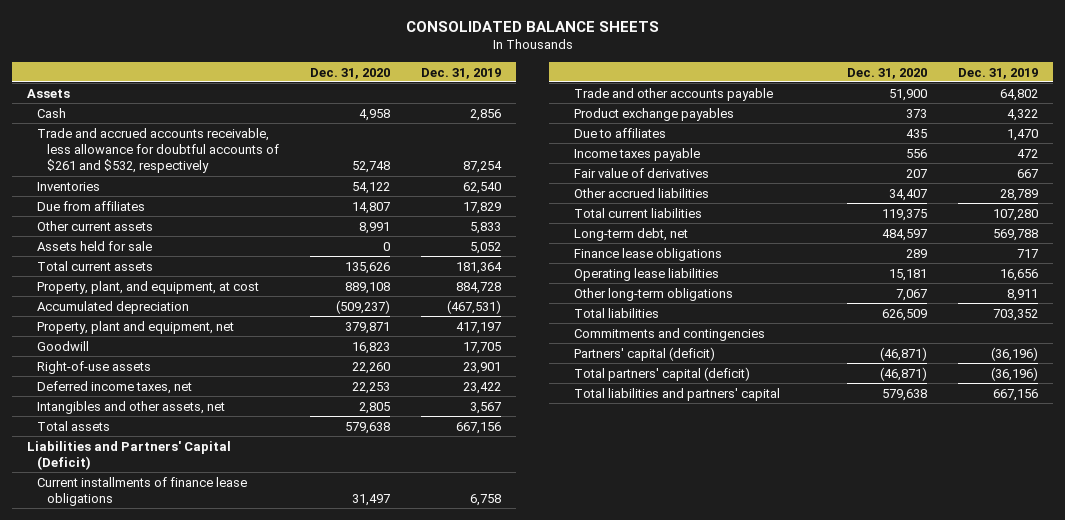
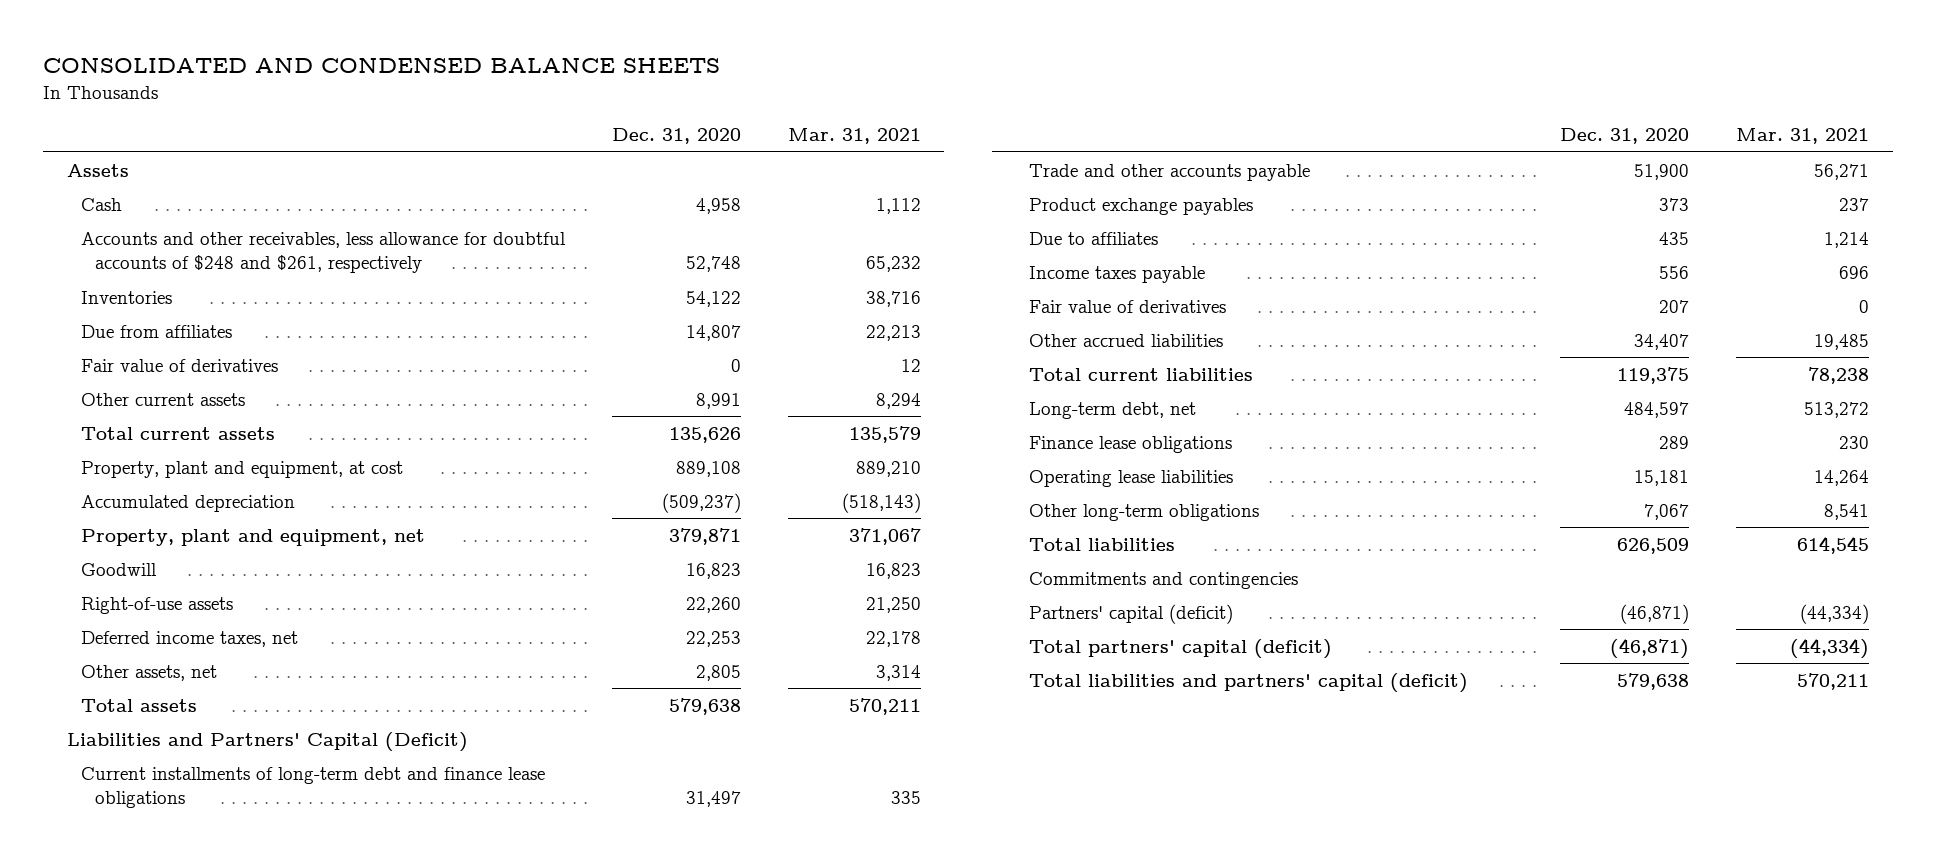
[405,20,659,32] CONSOLIDATED BALANCE SHEETS -> [43,57,721,73] CONSOLIDATED AND CONDENSED BALANCE SHEETS
[421,67,502,79] Dec. 31, 2019 -> none
none -> [787,128,921,145] Mar. 31, 2021
[37,127,280,174] Trade and accrued accounts receivable, less allowance for doubtful accounts of $261 and $532, respectively -> [80,231,566,274] Accounts and other receivables, less allowance for doubtful accounts of $248 and $261, respectively
none -> [80,358,278,372] Fair value of derivatives
[37,240,153,251] Assets held for sale -> none
[37,280,260,294] Property, plant, and equipment, at cost -> [80,460,403,478] Property, plant and equipment, at cost
[37,400,226,414] Intangibles and other assets, net -> [80,664,217,681] Other assets, net
[37,476,248,506] Current installments of finance lease obligations -> [80,766,545,809] Current installments of long-term debt and finance lease obligations
[574,387,781,401] Total liabilities and partners' capital -> [1029,672,1469,693] Total liabilities and partners' capital (deficit)

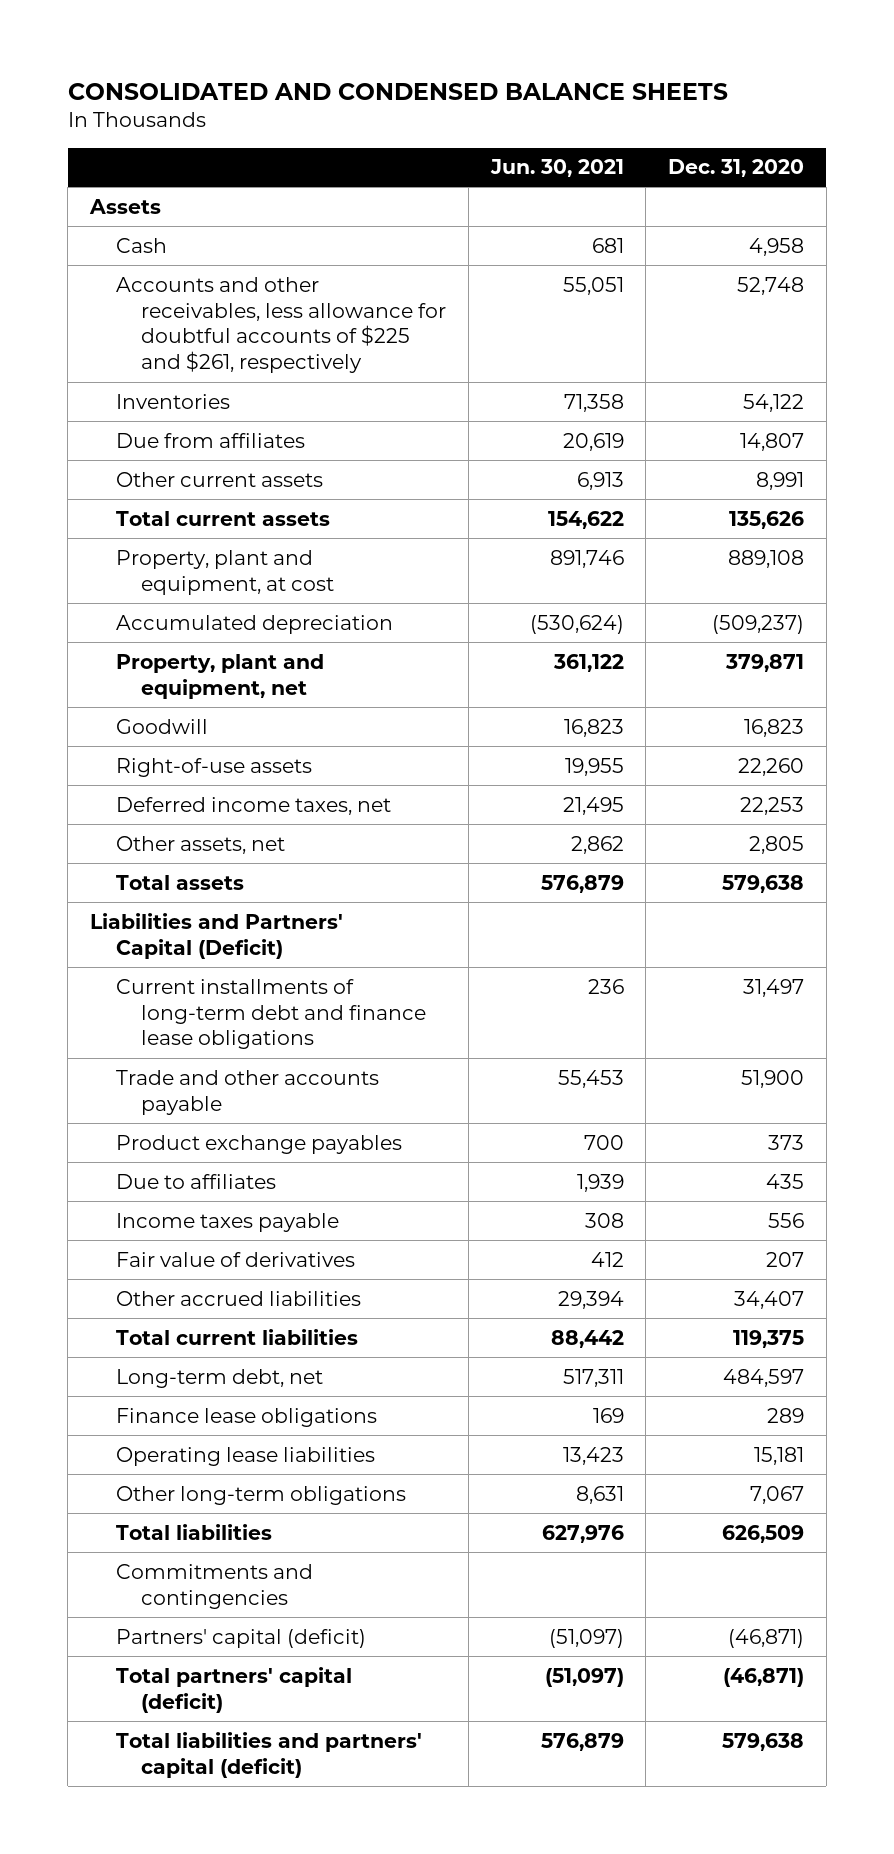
[787,128,921,145] Mar. 31, 2021 -> none
none -> [489,159,624,178] Jun. 30, 2021
[80,231,566,274] Accounts and other receivables, less allowance for doubtful accounts of $248 and $261, respectively -> [115,276,447,374] Accounts and other receivables, less allowance for doubtful accounts of $225 and $261, respectively
[80,358,278,372] Fair value of derivatives -> none

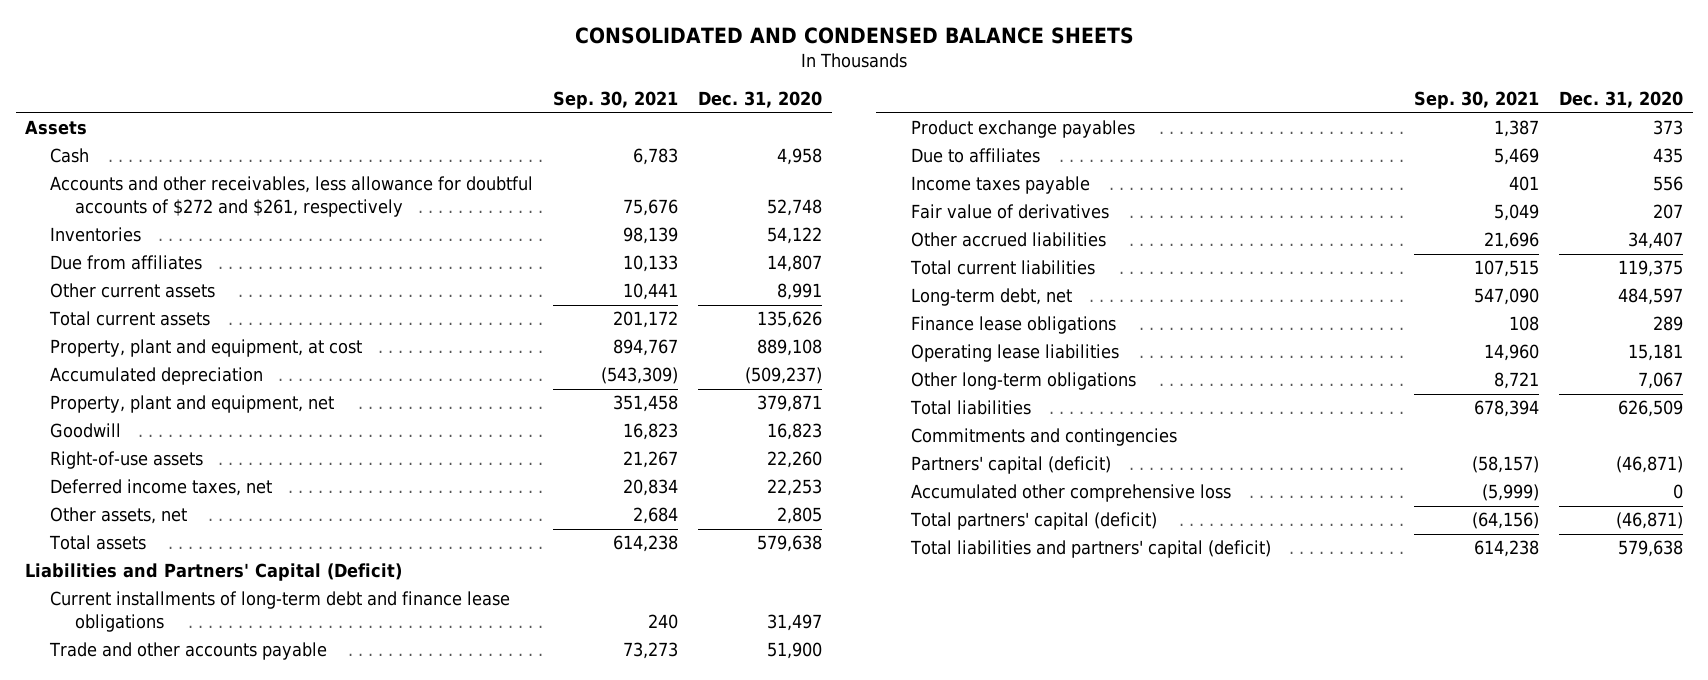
[489,159,624,178] Jun. 30, 2021 -> none
none -> [553,91,679,110] Sep. 30, 2021
[115,276,447,374] Accounts and other receivables, less allowance for doubtful accounts of $225 and $261, respectively -> [50,176,534,218] Accounts and other receivables, less allowance for doubtful accounts of $272 and $261, respectively
none -> [911,484,1232,503] Accumulated other comprehensive loss

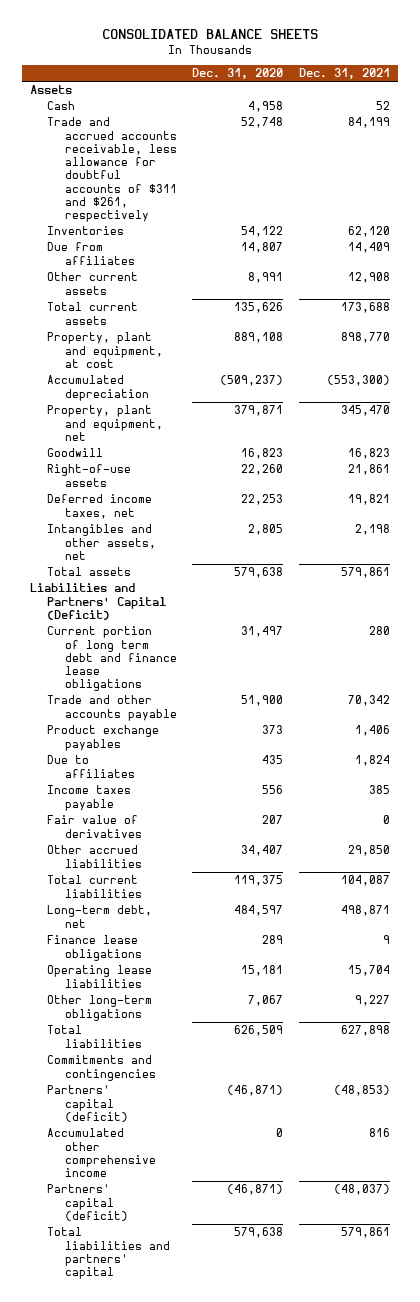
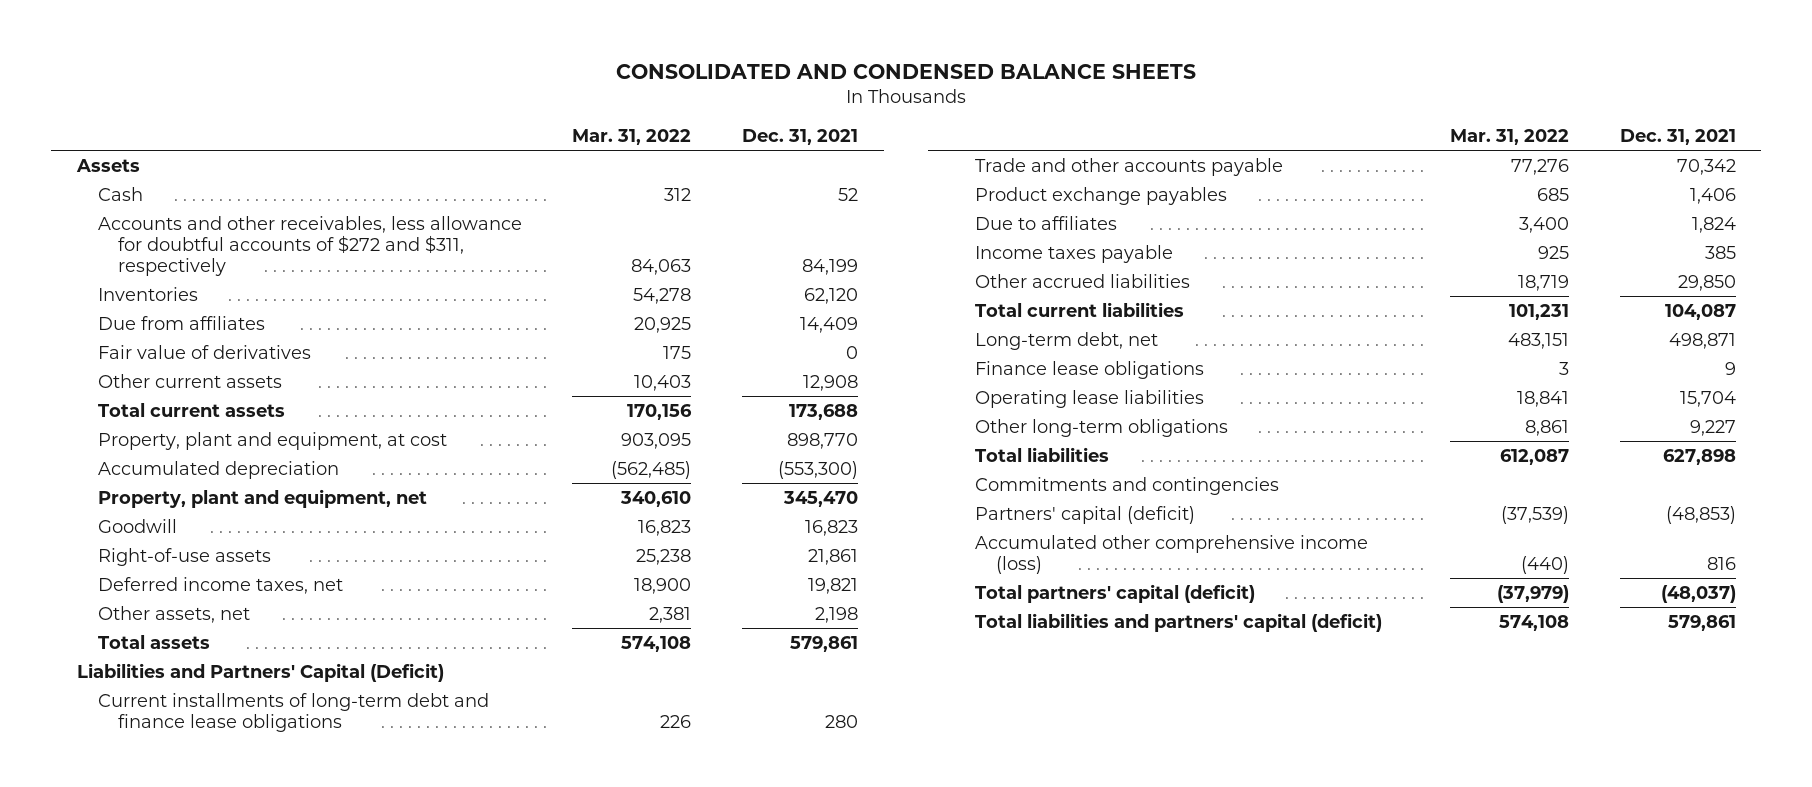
[101,28,318,39] CONSOLIDATED BALANCE SHEETS -> [616,63,1197,79] CONSOLIDATED AND CONDENSED BALANCE SHEETS
[192,68,284,80] Dec. 31, 2020 -> none
none -> [572,128,692,145] Mar. 31, 2022
[47,117,177,222] Trade and accrued accounts receivable, less allowance for doubtful accounts of $311 and $261, respectively -> [97,215,522,276] Accounts and other receivables, less allowance for doubtful accounts of $272 and $311, respectively
[47,815,142,838] Fair value of derivatives -> [97,344,311,359] Fair value of derivatives
[47,524,156,560] Intangibles and other assets, net -> [97,605,250,623] Other assets, net
[47,626,177,692] Current portion of long term debt and finance lease obligations -> [97,692,489,732] Current installments of long-term debt and finance lease obligations
[47,1128,156,1178] Accumulated other comprehensive income -> [974,534,1368,574] Accumulated other comprehensive income (loss)
[47,1184,128,1221] Partners' capital (deficit) -> [974,583,1255,603] Total partners' capital (deficit)
[47,1227,170,1280] Total liabilities and partners' capital -> [974,612,1382,632] Total liabilities and partners' capital (deficit)

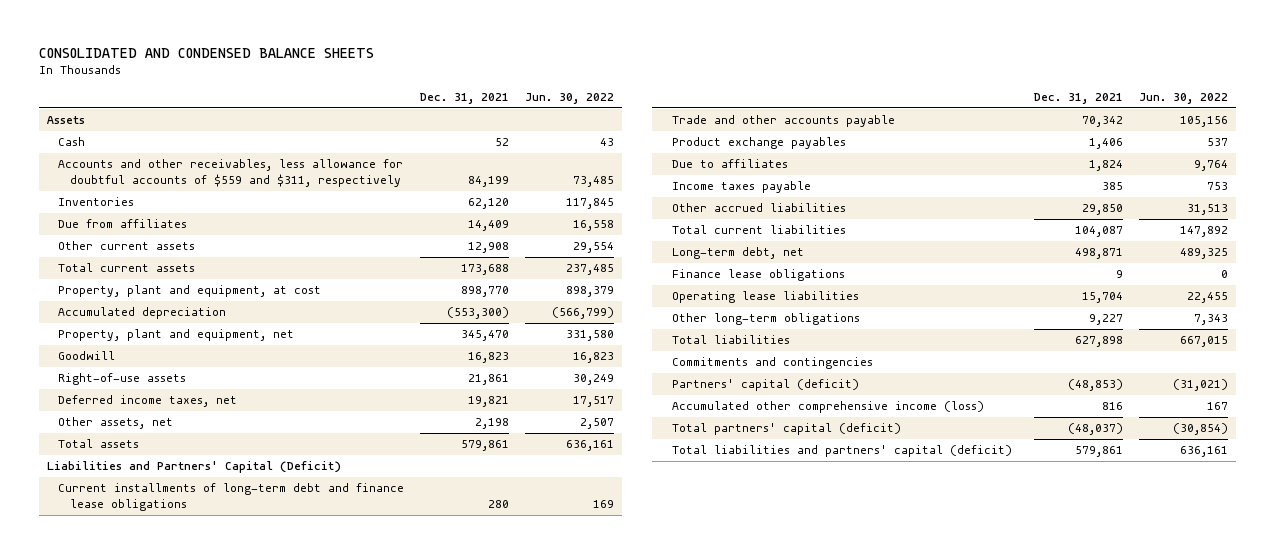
[572,128,692,145] Mar. 31, 2022 -> none
none -> [525,93,615,105] Jun. 30, 2022
[97,215,522,276] Accounts and other receivables, less allowance for doubtful accounts of $272 and $311, respectively -> [58,159,404,187] Accounts and other receivables, less allowance for doubtful accounts of $559 and $311, respectively
[97,344,311,359] Fair value of derivatives -> none

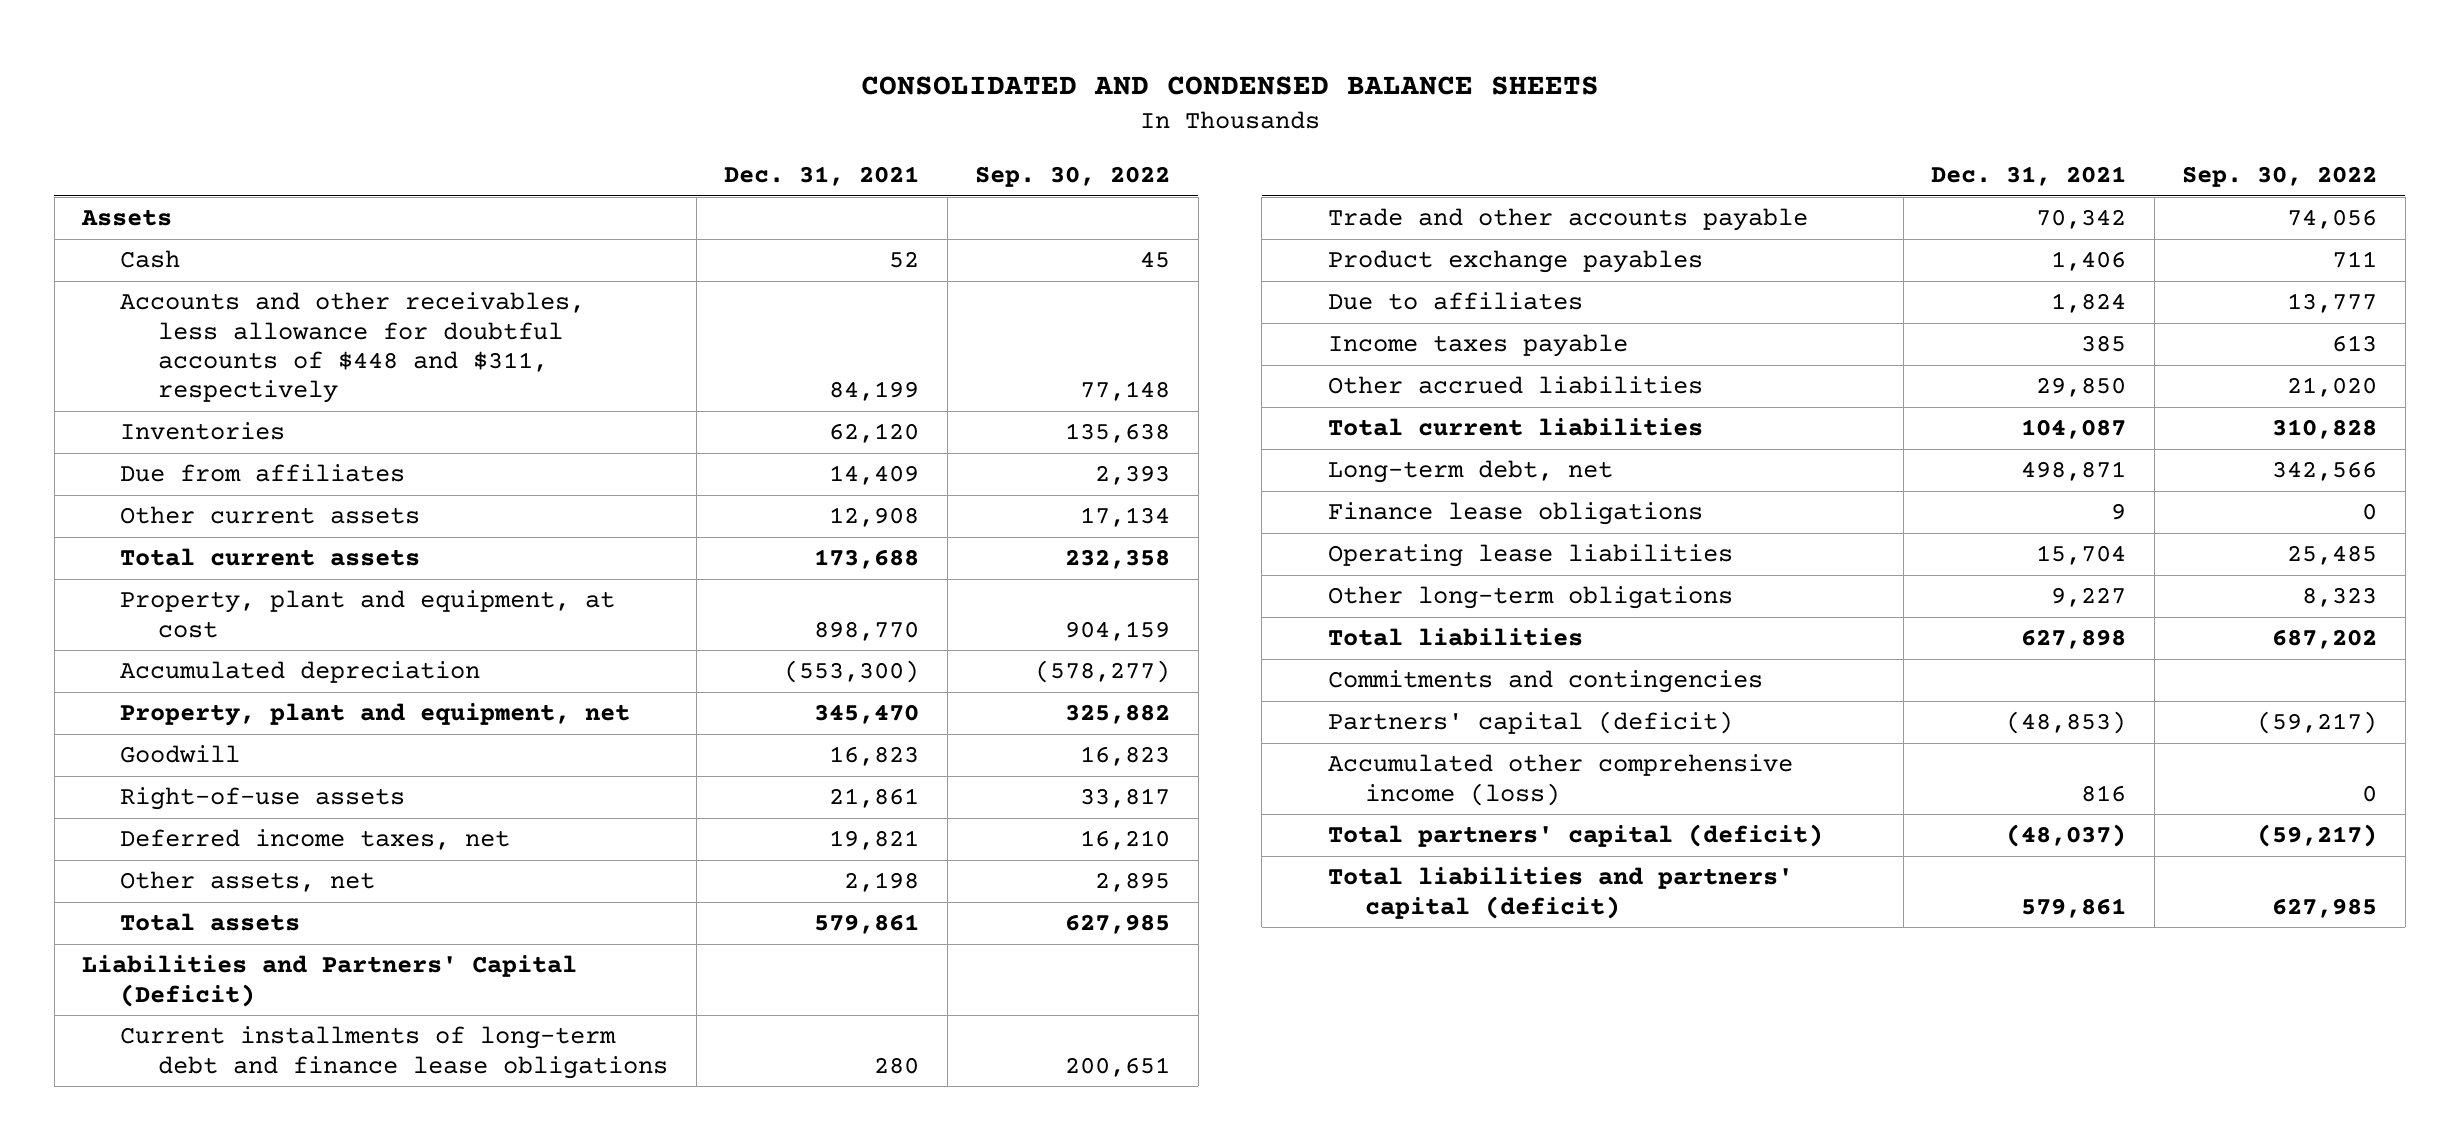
[525,93,615,105] Jun. 30, 2022 -> none
none -> [975,165,1171,187] Sep. 30, 2022
[58,159,404,187] Accounts and other receivables, less allowance for doubtful accounts of $559 and $311, respectively -> [120,292,586,404] Accounts and other receivables, less allowance for doubtful accounts of $448 and $311, respectively

